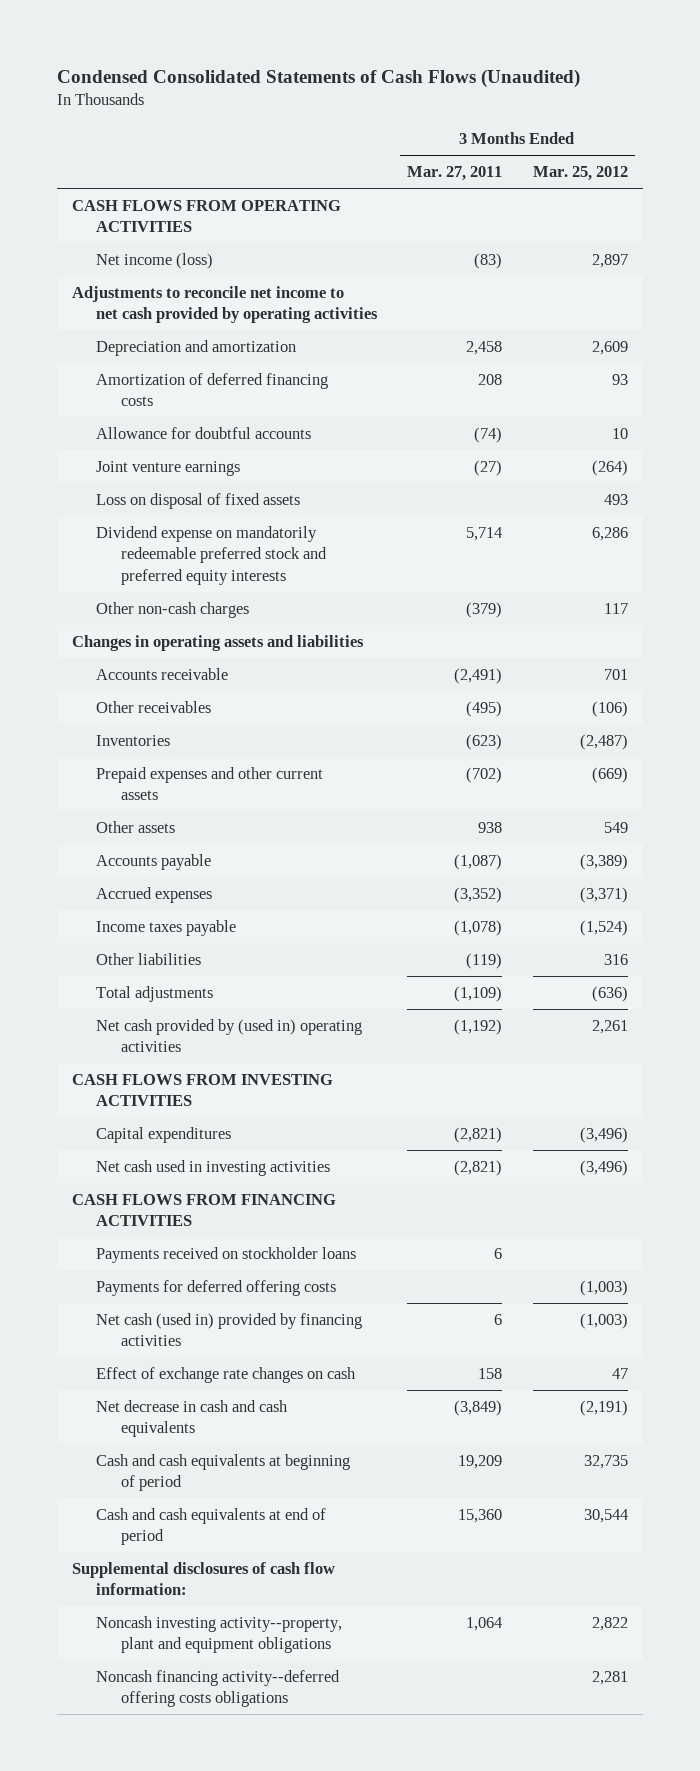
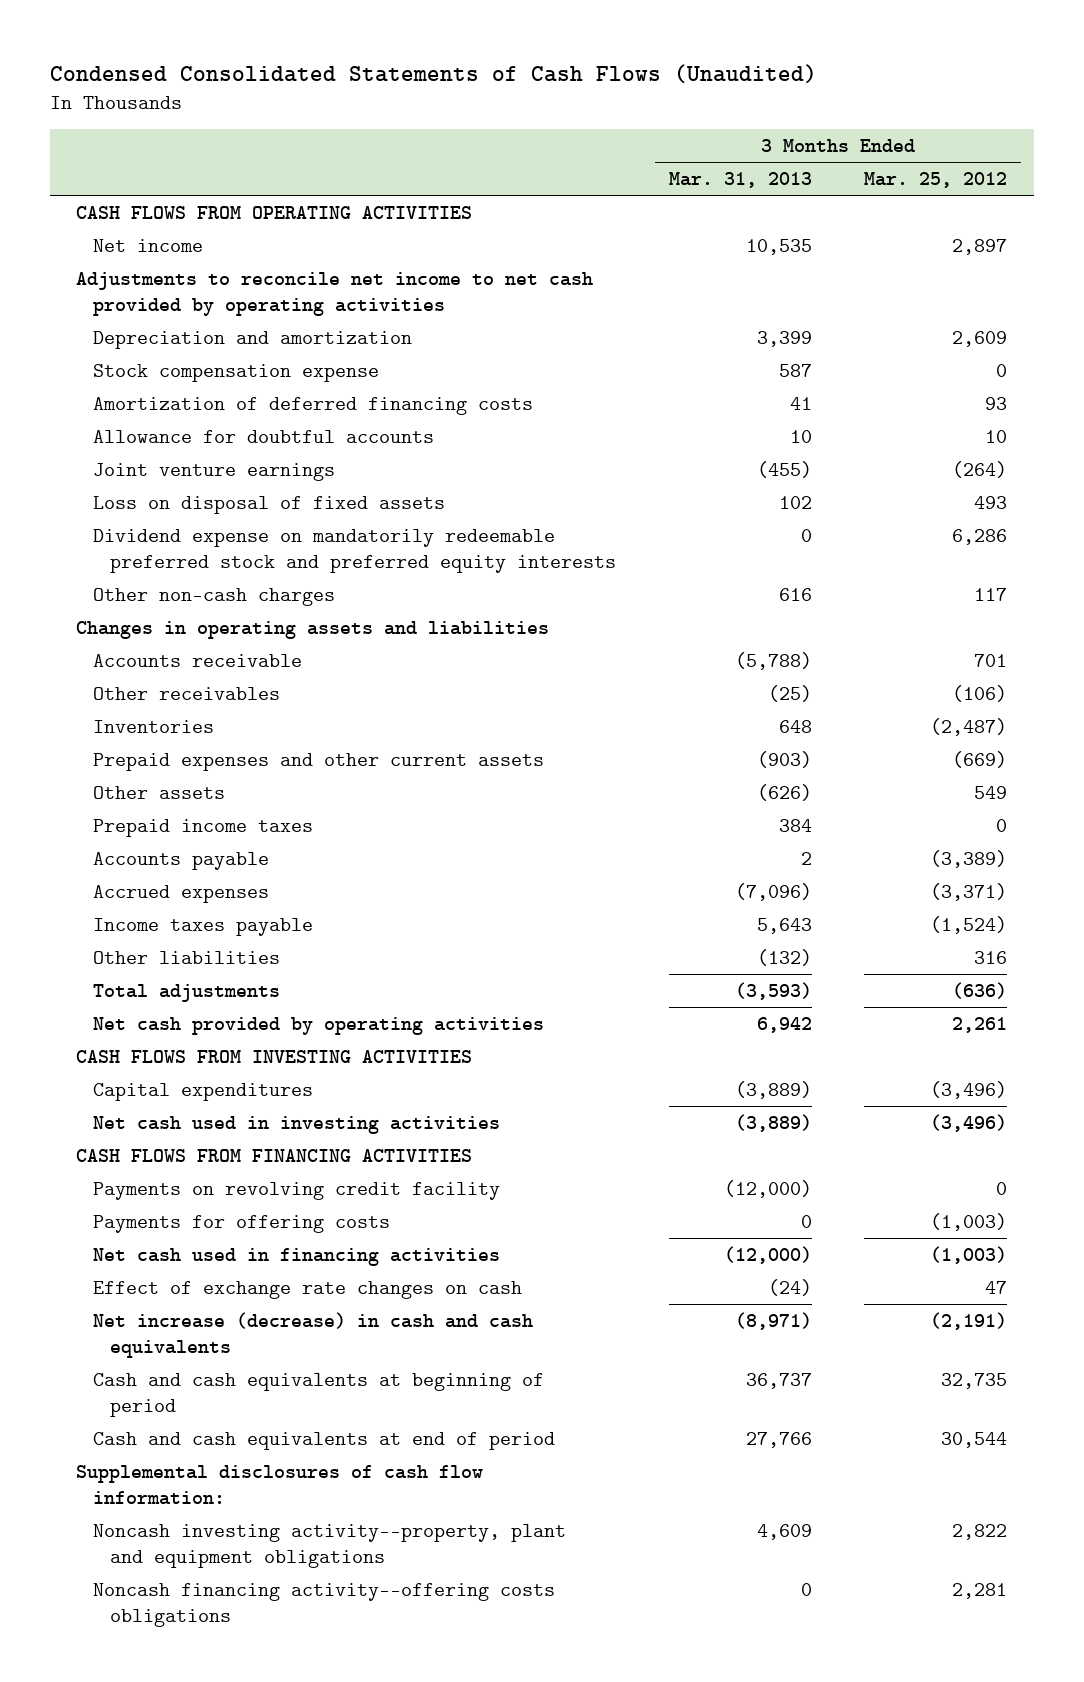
[407,166,503,182] Mar. 27, 2011 -> none
none -> [668,171,812,188] Mar. 31, 2013
[96,252,214,269] Net income (loss) -> [93,238,204,252] Net income
none -> [93,363,380,382] Stock compensation expense
none -> [93,818,314,837] Prepaid income taxes
[96,1018,363,1053] Net cash provided by (used in) operating activities -> [93,1016,545,1035] Net cash provided by operating activities
[96,1246,357,1263] Payments received on stockholder loans -> none
none -> [93,1181,501,1200] Payments on revolving credit facility
[96,1279,337,1296] Payments for deferred offering costs -> [93,1214,391,1233] Payments for offering costs
[96,1312,363,1347] Net cash (used in) provided by financing activities -> [93,1247,501,1266] Net cash used in financing activities
[96,1399,289,1438] Net decrease in cash and cash equivalents -> [93,1311,534,1358] Net increase (decrease) in cash and cash equivalents
[96,1669,341,1708] Noncash financing activity--deferred offering costs obligations -> [93,1582,556,1627] Noncash financing activity--offering costs obligations

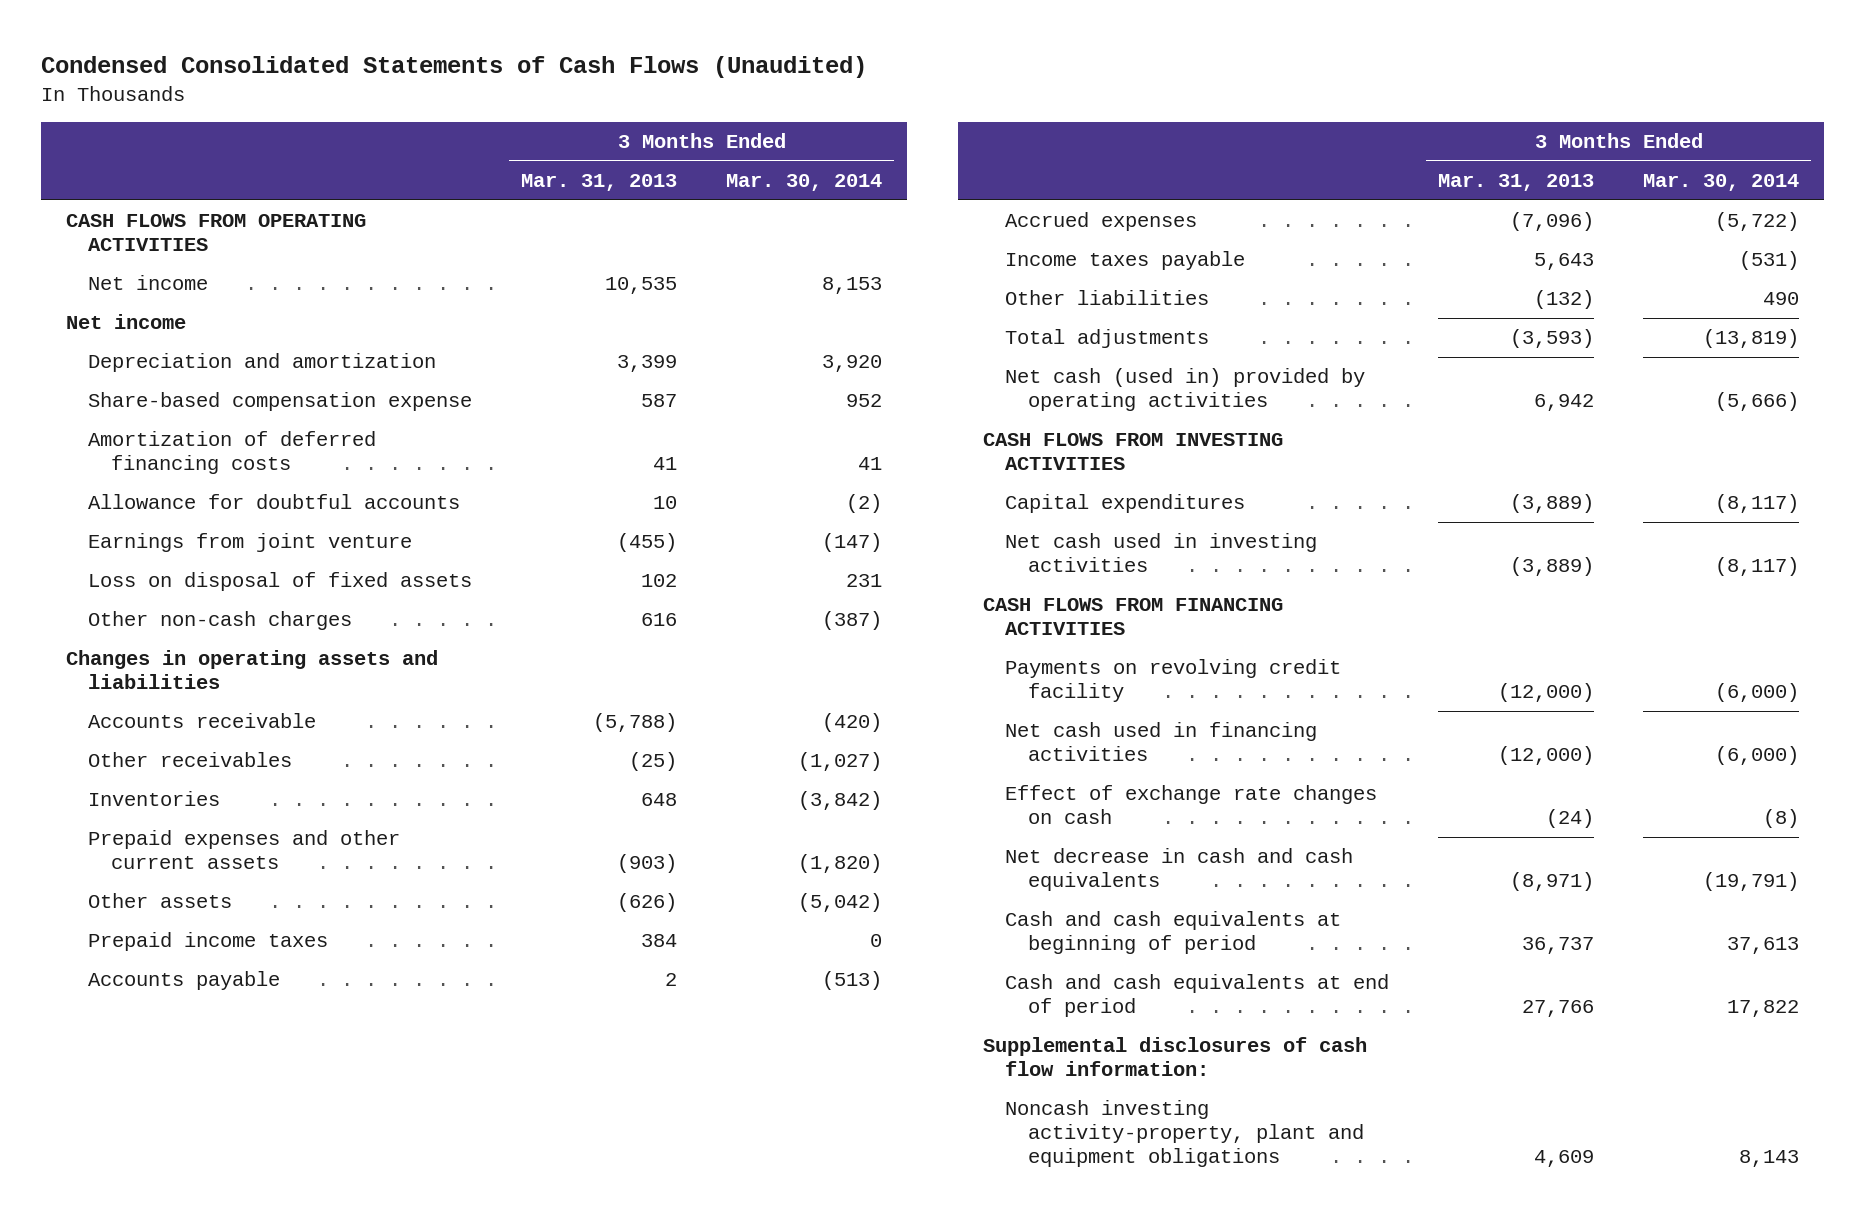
[864,171,1008,188] Mar. 25, 2012 -> none
none -> [726,174,883,192] Mar. 30, 2014
[76,271,594,316] Adjustments to reconcile net income to net cash provided by operating activities -> [65,314,186,330] Net income
[93,363,380,382] Stock compensation expense -> [88,392,473,412] Share-based compensation expense
[93,462,336,481] Joint venture earnings -> [88,533,413,553] Earnings from joint venture
[93,528,616,573] Dividend expense on mandatorily redeemable preferred stock and preferred equity interests -> none
[93,1016,545,1035] Net cash provided by operating activities -> [1005,368,1366,412] Net cash (used in) provided by operating activities
[93,1214,391,1233] Payments for offering costs -> none
[93,1311,534,1358] Net increase (decrease) in cash and cash equivalents -> [1005,848,1354,892] Net decrease in cash and cash equivalents
[93,1582,556,1627] Noncash financing activity--offering costs obligations -> none
[93,1523,567,1568] Noncash investing activity--property, plant and equipment obligations -> [1005,1100,1364,1167] Noncash investing activity-property, plant and equipment obligations

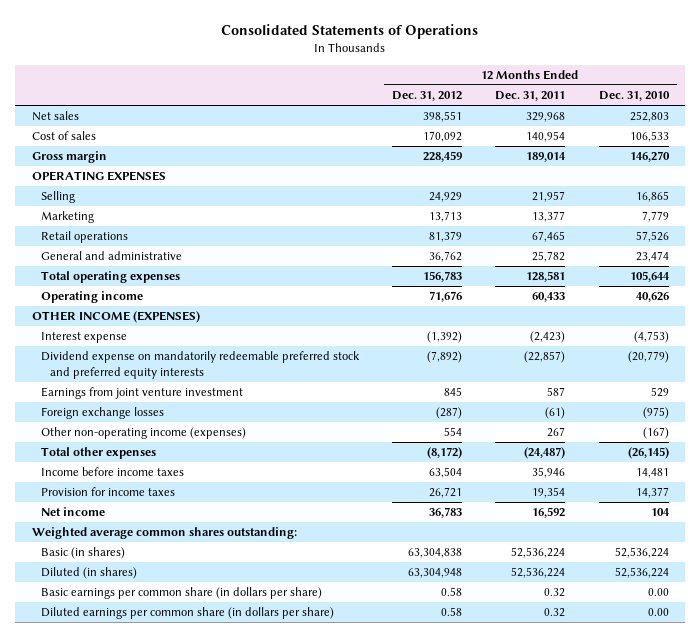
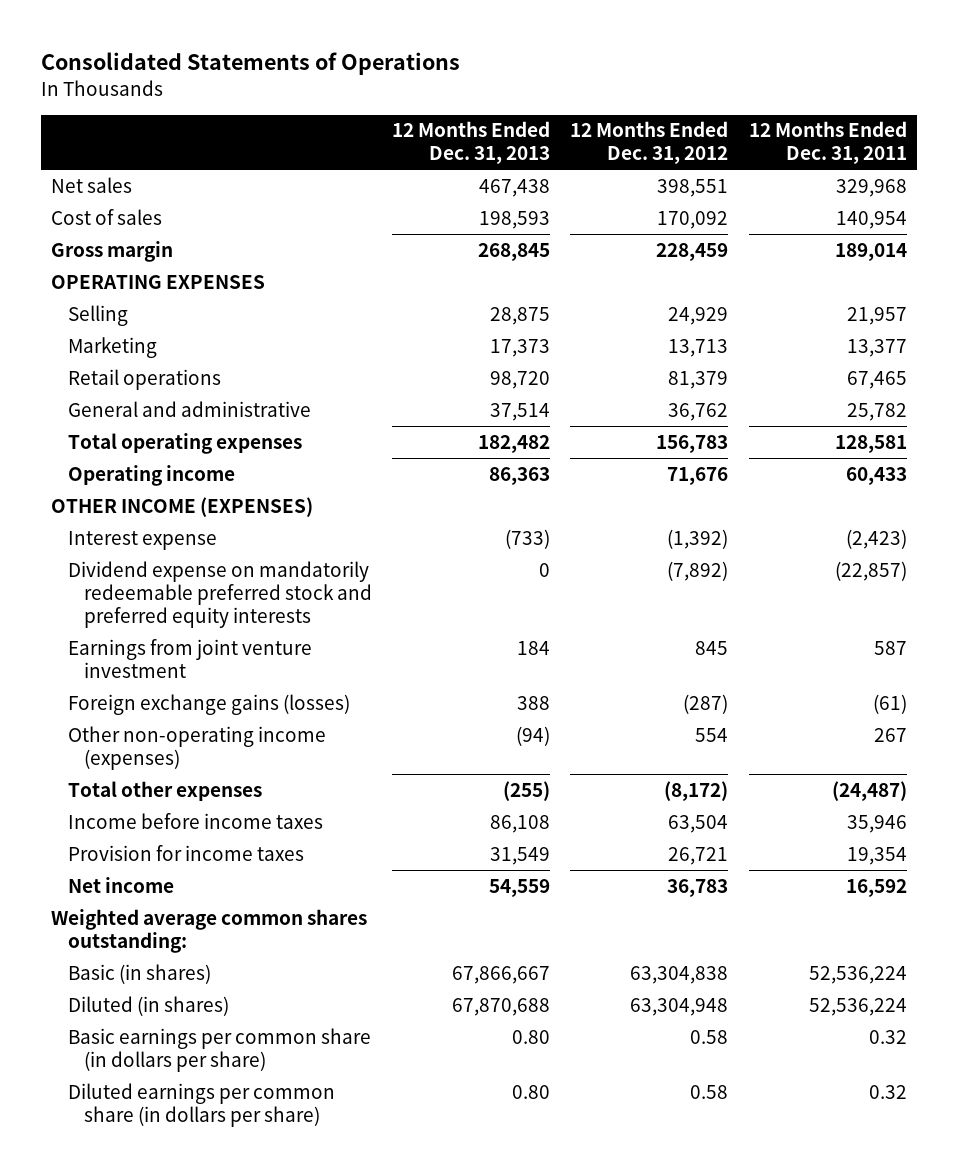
[598,91,670,102] Dec. 31, 2010 -> none
none -> [392,121,551,165] 12 Months Ended Dec. 31, 2013
[40,407,164,420] Foreign exchange losses -> [67,693,350,715] Foreign exchange gains (losses)

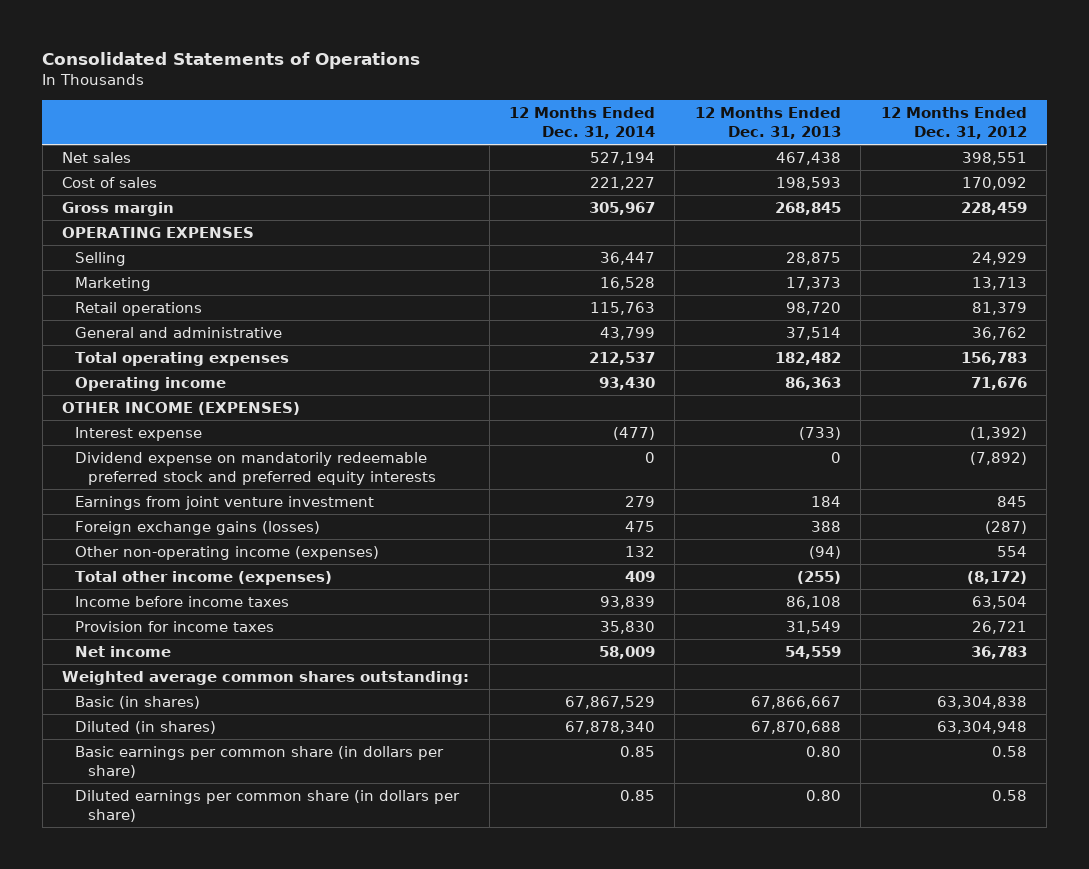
[748,121,907,165] 12 Months Ended Dec. 31, 2011 -> none
none -> [509,107,656,140] 12 Months Ended Dec. 31, 2014
[67,780,262,801] Total other expenses -> [75,571,333,586] Total other income (expenses)

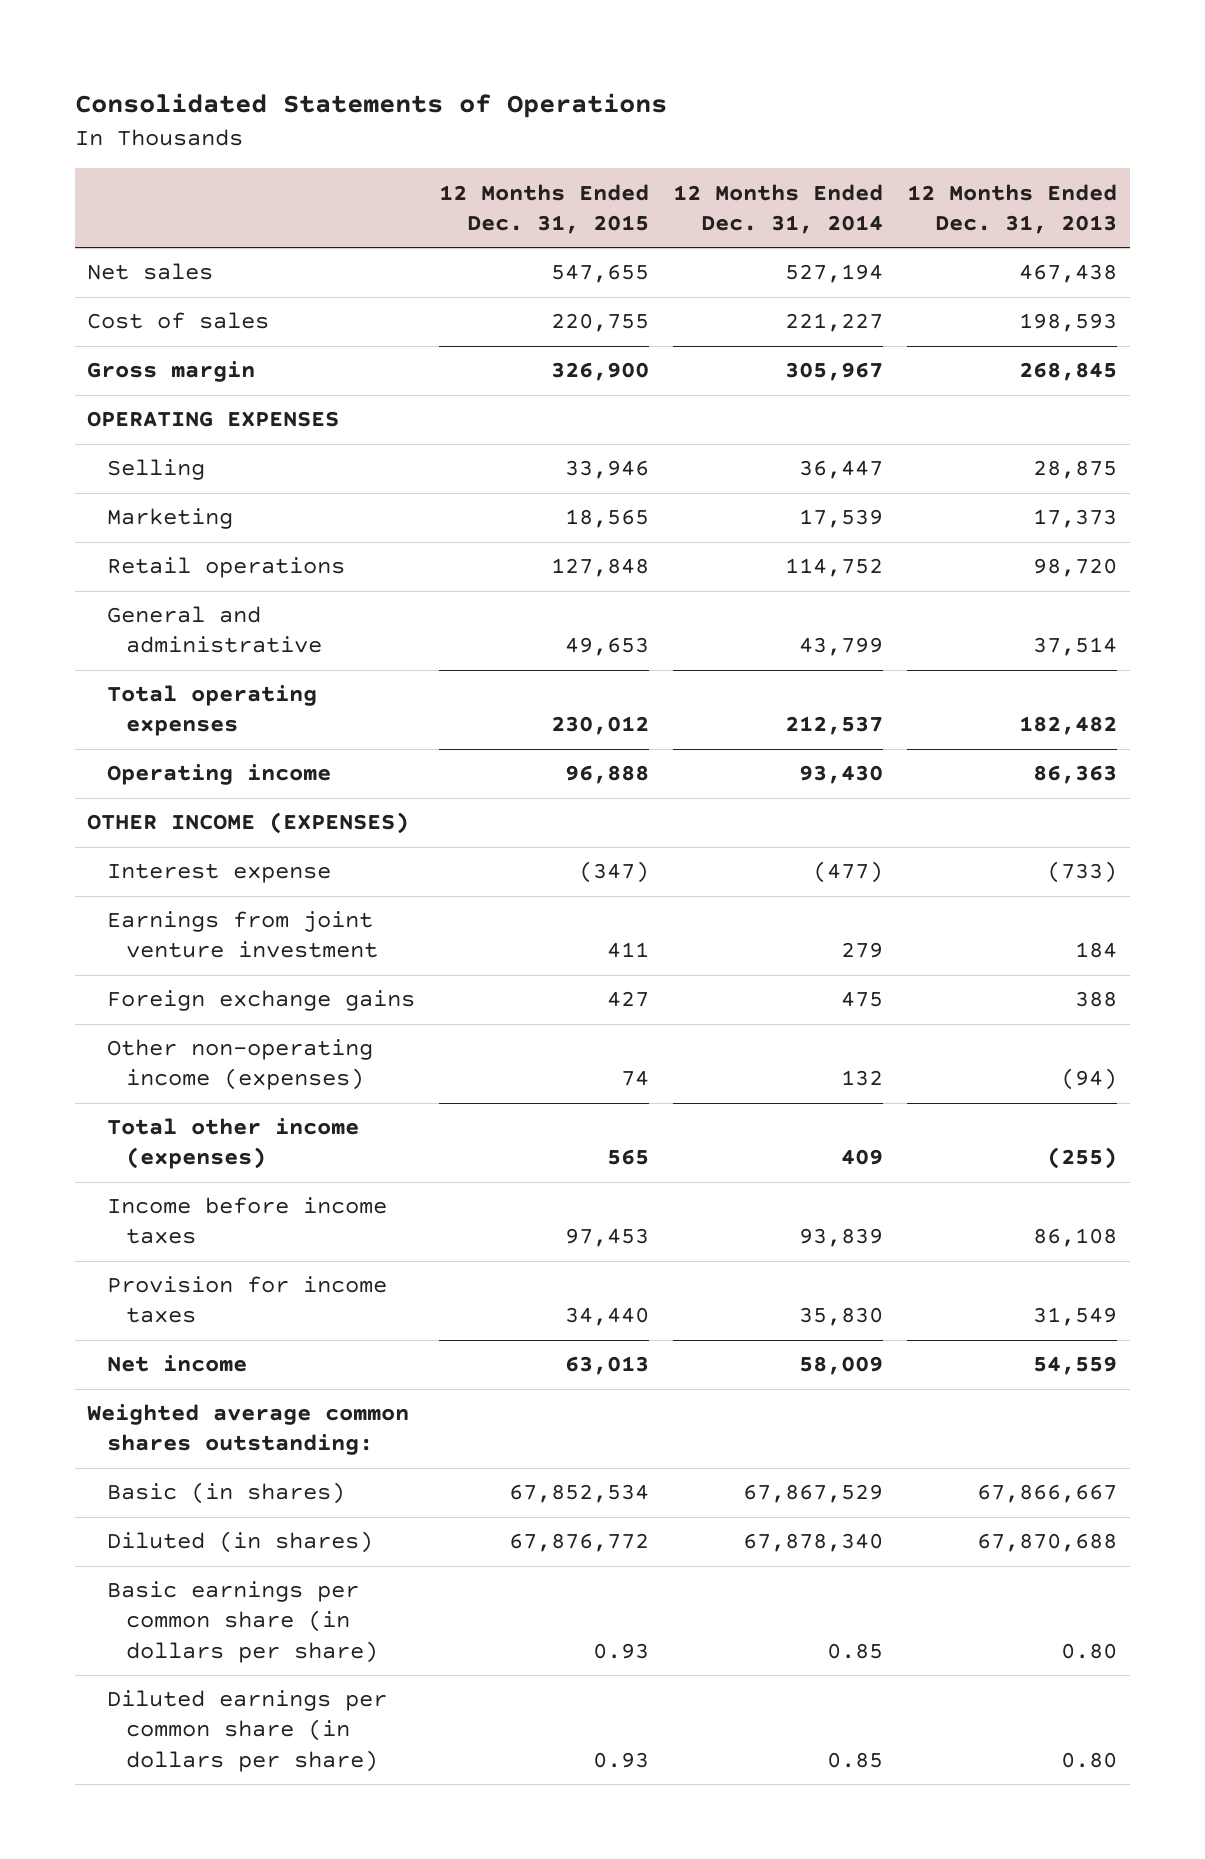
[880,107,1027,140] 12 Months Ended Dec. 31, 2012 -> none
none -> [438,183,649,234] 12 Months Ended Dec. 31, 2015
[600,277,656,291] 16,528 -> [799,509,884,529] 17,539
[590,302,656,316] 115,763 -> [785,558,884,578] 114,752
[75,452,437,485] Dividend expense on mandatorily redeemable preferred stock and preferred equity interests -> none
[75,521,321,536] Foreign exchange gains (losses) -> [106,990,415,1012] Foreign exchange gains

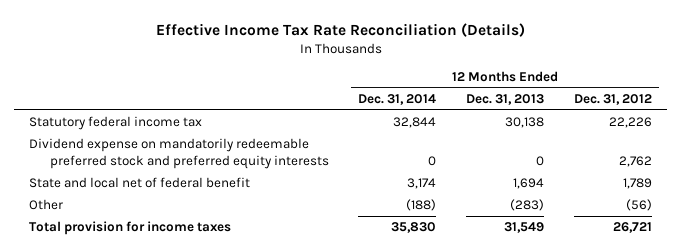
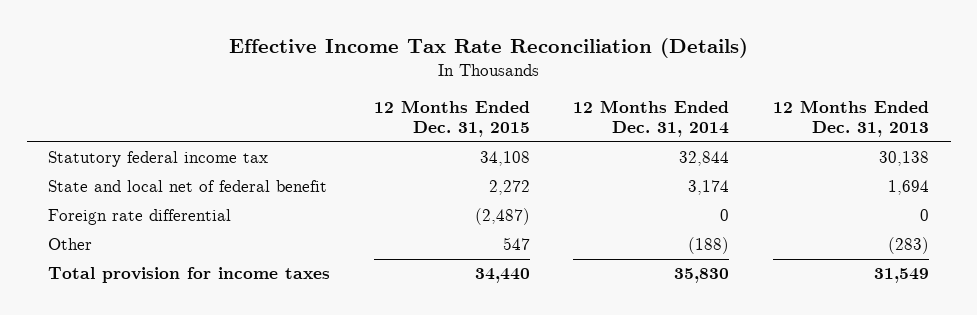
[574,94,653,106] Dec. 31, 2012 -> none
none -> [373,100,530,138] 12 Months Ended Dec. 31, 2015
[29,138,329,170] Dividend expense on mandatorily redeemable preferred stock and preferred equity interests -> none
none -> [48,209,232,226] Foreign rate differential

